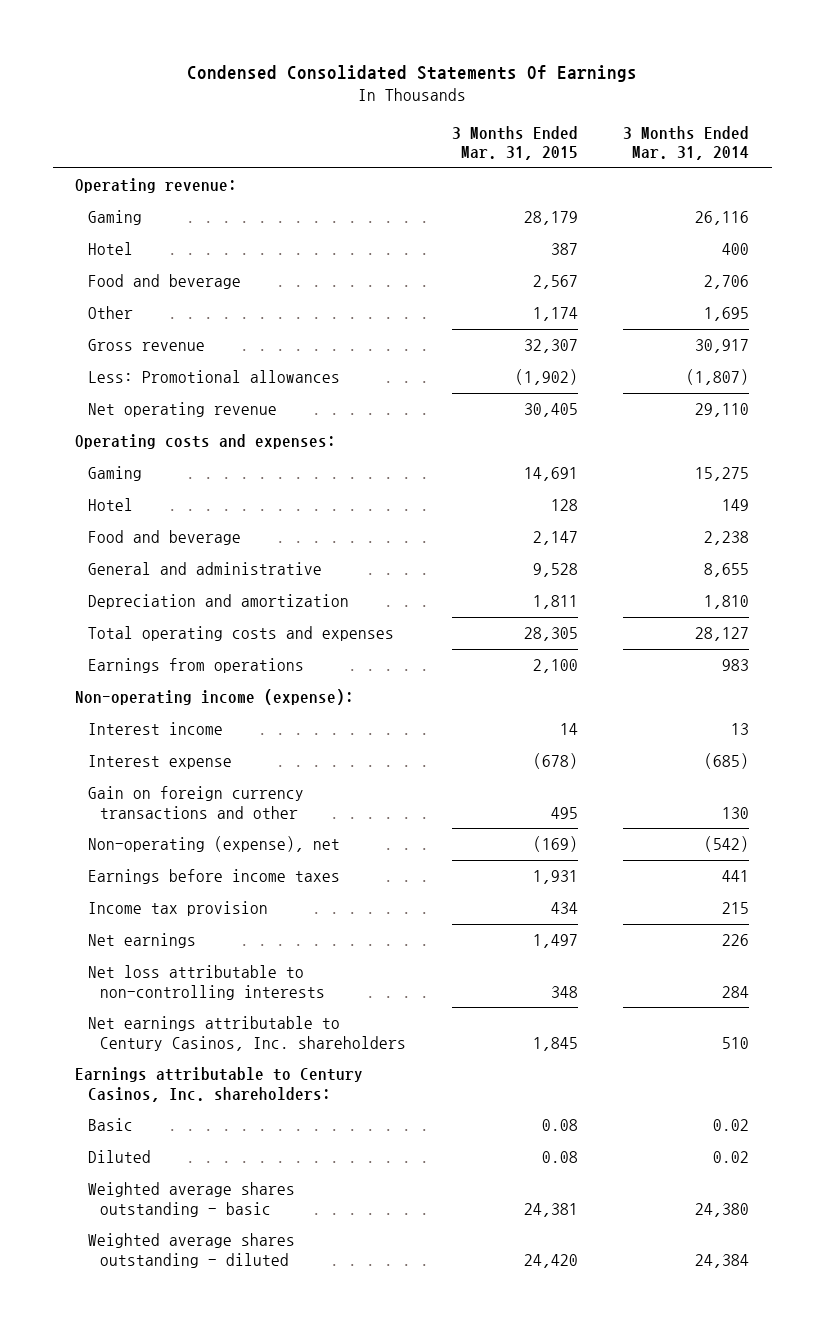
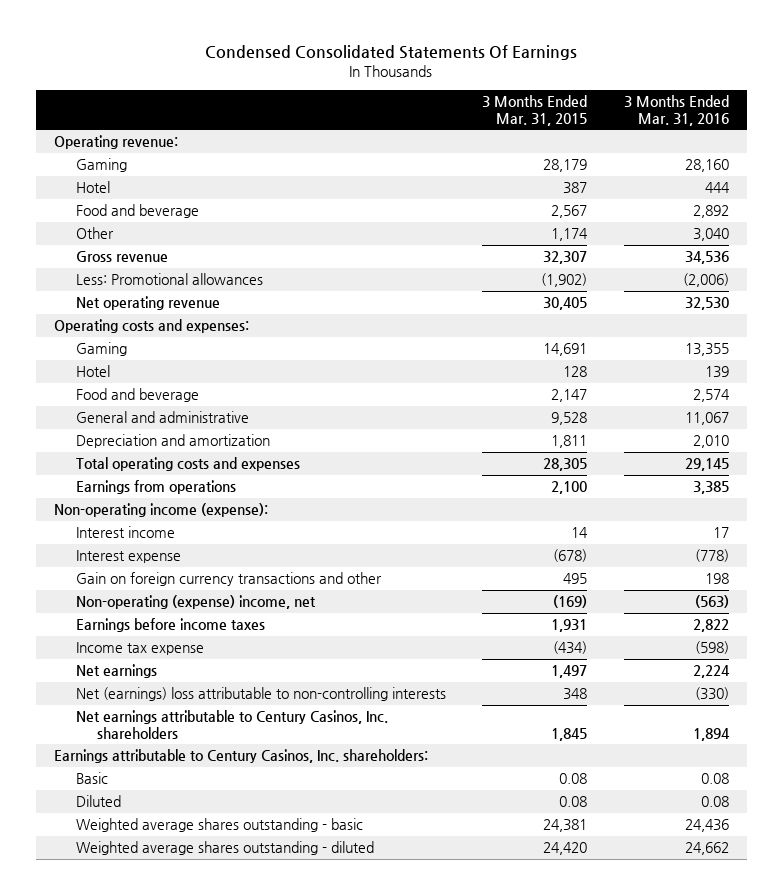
[623,125,750,161] 3 Months Ended Mar. 31, 2014 -> none
none -> [623,95,729,126] 3 Months Ended Mar. 31, 2016
[87,836,340,853] Non-operating (expense), net -> [75,595,316,610] Non-operating (expense) income, net
[87,901,268,917] Income tax provision -> [75,642,204,656] Income tax expense
[550,902,578,915] 434 -> [553,641,588,655] (434)
[87,965,326,1000] Net loss attributable to non-controlling interests -> [75,687,446,702] Net (earnings) loss attributable to non-controlling interests

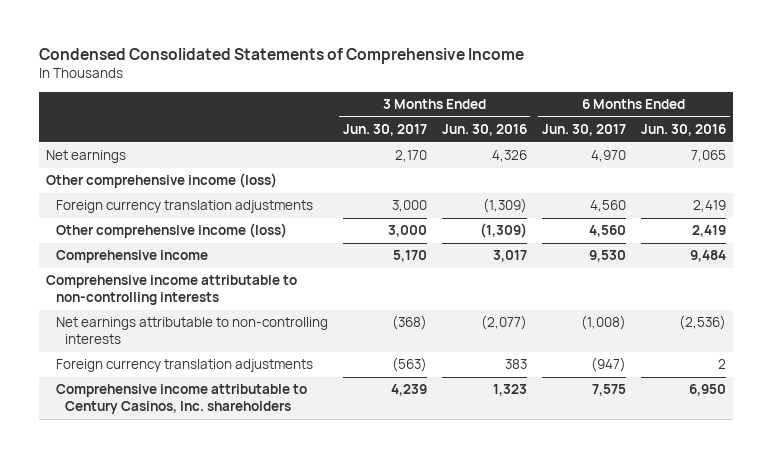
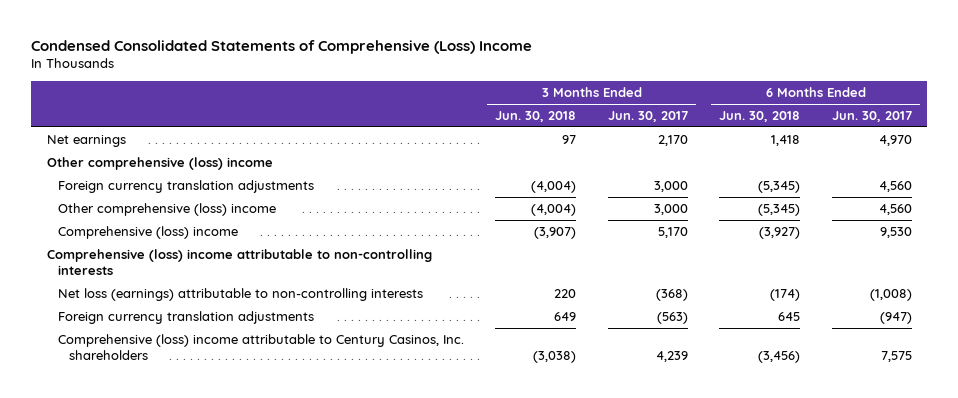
[38,47,524,64] Condensed Consolidated Statements of Comprehensive Income -> [30,39,532,54] Condensed Consolidated Statements of Comprehensive (Loss) Income
[441,124,527,137] Jun. 30, 2016 -> none
[640,124,726,137] Jun. 30, 2016 -> none
none -> [495,110,577,122] Jun. 30, 2018
none -> [719,110,801,122] Jun. 30, 2018
[46,173,278,189] Other comprehensive income (loss) -> [46,156,273,170] Other comprehensive (loss) income
[55,223,287,239] Other comprehensive income (loss) -> [57,202,276,216] Other comprehensive (loss) income
[55,250,208,264] Comprehensive income -> [57,225,238,239] Comprehensive (loss) income
[46,275,298,306] Comprehensive income attributable to non-controlling interests -> [46,248,432,276] Comprehensive (loss) income attributable to non-controlling interests
[55,317,328,345] Net earnings attributable to non-controlling interests -> [57,287,423,301] Net loss (earnings) attributable to non-controlling interests
[55,384,307,415] Comprehensive income attributable to Century Casinos, Inc. shareholders -> [57,333,464,361] Comprehensive (loss) income attributable to Century Casinos, Inc. shareholders

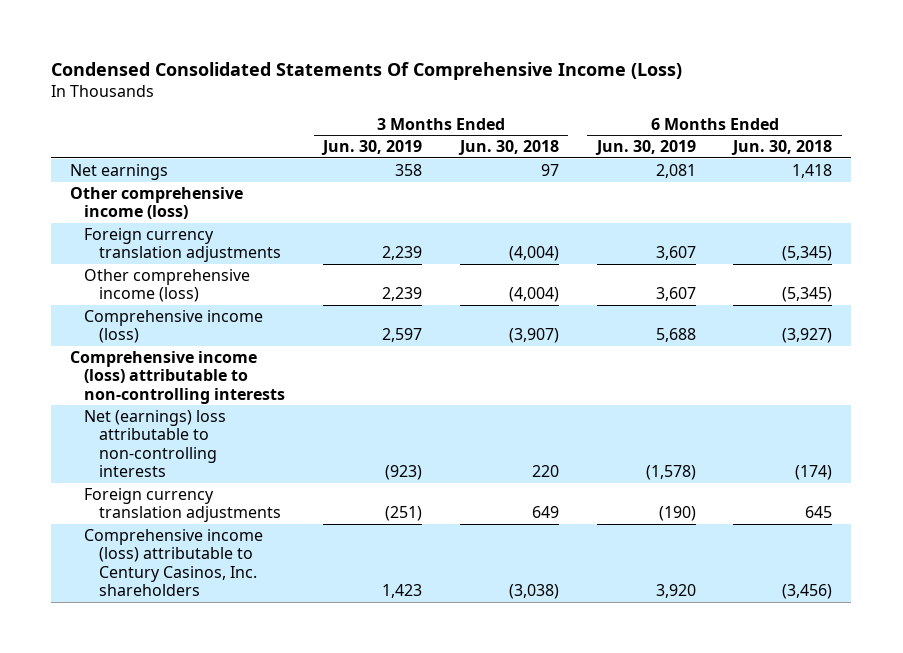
[30,39,532,54] Condensed Consolidated Statements of Comprehensive (Loss) Income -> [51,61,683,80] Condensed Consolidated Statements Of Comprehensive Income (Loss)
[607,110,688,122] Jun. 30, 2017 -> none
[831,110,912,122] Jun. 30, 2017 -> none
none -> [321,140,423,156] Jun. 30, 2019
none -> [594,140,696,156] Jun. 30, 2019
[46,156,273,170] Other comprehensive (loss) income -> [70,186,244,220] Other comprehensive income (loss)
[57,202,276,216] Other comprehensive (loss) income -> [84,268,251,303] Other comprehensive income (loss)
[57,225,238,239] Comprehensive (loss) income -> [84,309,264,344] Comprehensive income (loss)
[46,248,432,276] Comprehensive (loss) income attributable to non-controlling interests -> [70,350,286,404] Comprehensive income (loss) attributable to non-controlling interests
[57,287,423,301] Net loss (earnings) attributable to non-controlling interests -> [84,409,227,478] Net (earnings) loss attributable to non-controlling interests
[57,333,464,361] Comprehensive (loss) income attributable to Century Casinos, Inc. shareholders -> [84,528,264,597] Comprehensive income (loss) attributable to Century Casinos, Inc. shareholders

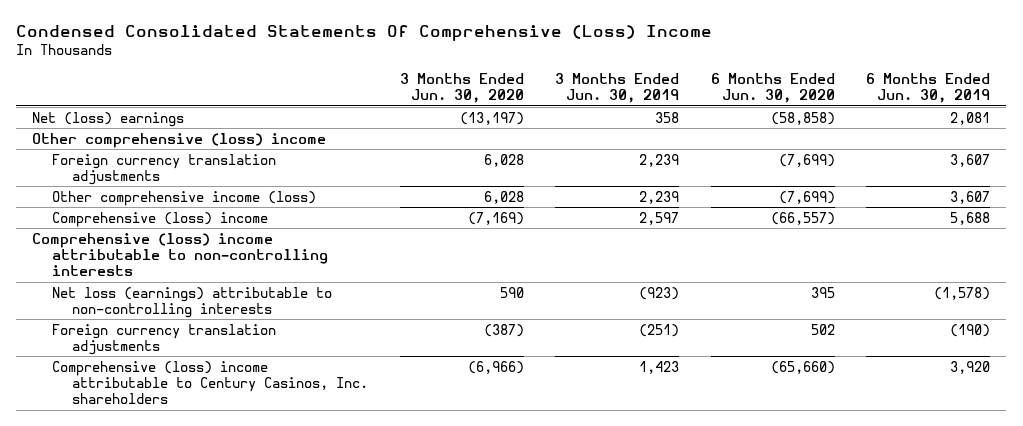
[51,61,683,80] Condensed Consolidated Statements Of Comprehensive Income (Loss) -> [16,24,713,41] Condensed Consolidated Statements Of Comprehensive (Loss) Income
[457,140,559,156] Jun. 30, 2018 -> none
[731,140,833,156] Jun. 30, 2018 -> none
none -> [399,72,524,104] 3 Months Ended Jun. 30, 2020
none -> [710,72,835,104] 6 Months Ended Jun. 30, 2020
[70,163,169,180] Net earnings -> [32,111,185,127] Net (loss) earnings
[70,186,244,220] Other comprehensive income (loss) -> [32,132,327,148] Other comprehensive (loss) income
[84,309,264,344] Comprehensive income (loss) -> [52,211,269,227] Comprehensive (loss) income
[70,350,286,404] Comprehensive income (loss) attributable to non-controlling interests -> [32,232,329,277] Comprehensive (loss) income attributable to non-controlling interests
[84,409,227,478] Net (earnings) loss attributable to non-controlling interests -> [52,286,333,318] Net loss (earnings) attributable to non-controlling interests
[84,528,264,597] Comprehensive income (loss) attributable to Century Casinos, Inc. shareholders -> [52,360,368,405] Comprehensive (loss) income attributable to Century Casinos, Inc. shareholders

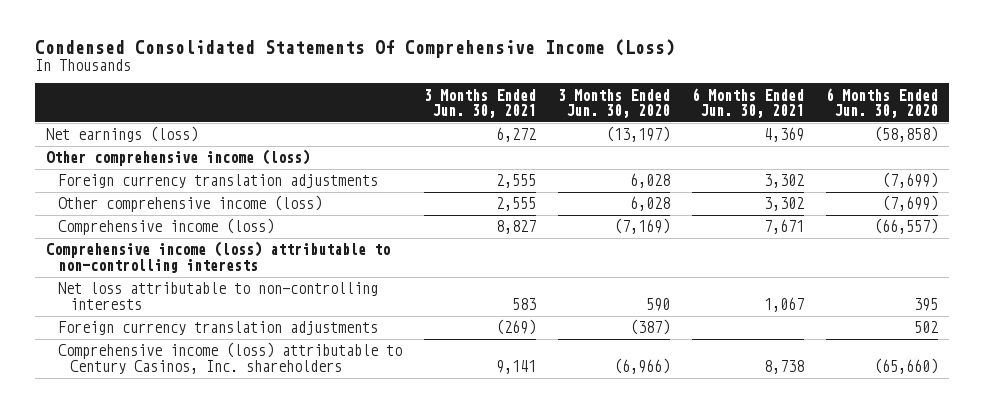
[16,24,713,41] Condensed Consolidated Statements Of Comprehensive (Loss) Income -> [34,38,675,58] Condensed Consolidated Statements Of Comprehensive Income (Loss)
[555,72,680,104] 3 Months Ended Jun. 30, 2019 -> none
[866,72,991,104] 6 Months Ended Jun. 30, 2019 -> none
none -> [423,88,536,118] 3 Months Ended Jun. 30, 2021
none -> [691,87,804,118] 6 Months Ended Jun. 30, 2021
[32,111,185,127] Net (loss) earnings -> [45,126,198,143] Net earnings (loss)
[32,132,327,148] Other comprehensive (loss) income -> [45,149,310,167] Other comprehensive income (loss)
[52,211,269,227] Comprehensive (loss) income -> [57,218,274,236] Comprehensive income (loss)
[32,232,329,277] Comprehensive (loss) income attributable to non-controlling interests -> [45,241,390,273] Comprehensive income (loss) attributable to non-controlling interests
[52,286,333,318] Net loss (earnings) attributable to non-controlling interests -> [57,282,378,310] Net loss attributable to non-controlling interests
[52,360,368,405] Comprehensive (loss) income attributable to Century Casinos, Inc. shareholders -> [57,342,402,374] Comprehensive income (loss) attributable to Century Casinos, Inc. shareholders

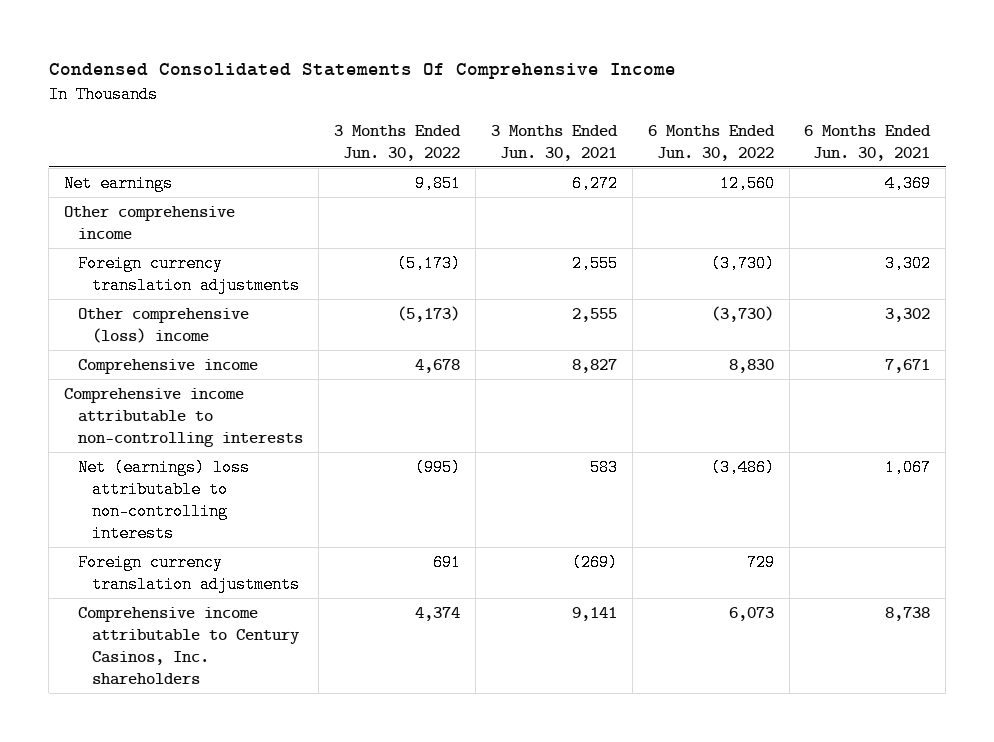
[34,38,675,58] Condensed Consolidated Statements Of Comprehensive Income (Loss) -> [48,63,676,80] Condensed Consolidated Statements Of Comprehensive Income
[557,88,670,118] 3 Months Ended Jun. 30, 2020 -> none
[826,87,939,118] 6 Months Ended Jun. 30, 2020 -> none
none -> [334,124,462,161] 3 Months Ended Jun. 30, 2022
none -> [647,124,775,161] 6 Months Ended Jun. 30, 2022
[45,126,198,143] Net earnings (loss) -> [63,174,173,192] Net earnings
[45,149,310,167] Other comprehensive income (loss) -> [63,205,235,239] Other comprehensive income
[57,195,322,213] Other comprehensive income (loss) -> [78,307,250,343] Other comprehensive (loss) income
[57,218,274,236] Comprehensive income (loss) -> [78,358,259,374] Comprehensive income
[45,241,390,273] Comprehensive income (loss) attributable to non-controlling interests -> [63,387,304,447] Comprehensive income attributable to non-controlling interests
[57,282,378,310] Net loss attributable to non-controlling interests -> [78,458,251,542] Net (earnings) loss attributable to non-controlling interests
[57,342,402,374] Comprehensive income (loss) attributable to Century Casinos, Inc. shareholders -> [78,606,301,685] Comprehensive income attributable to Century Casinos, Inc. shareholders

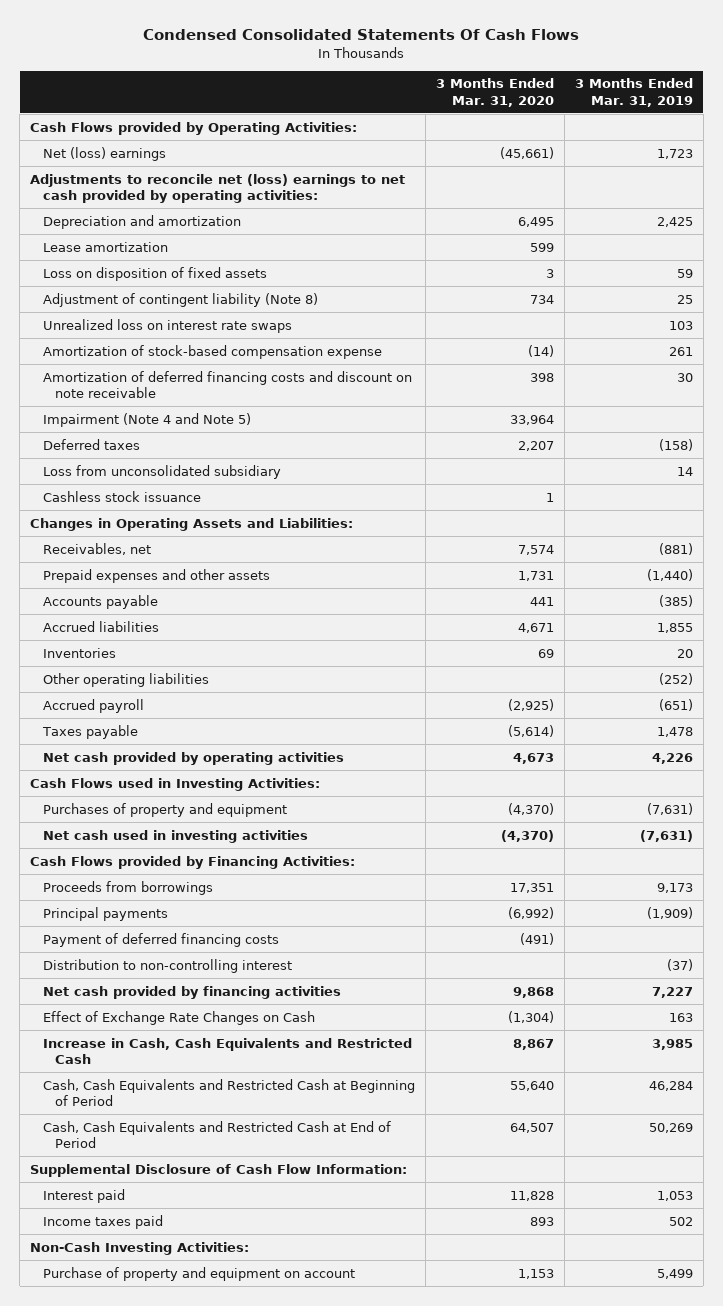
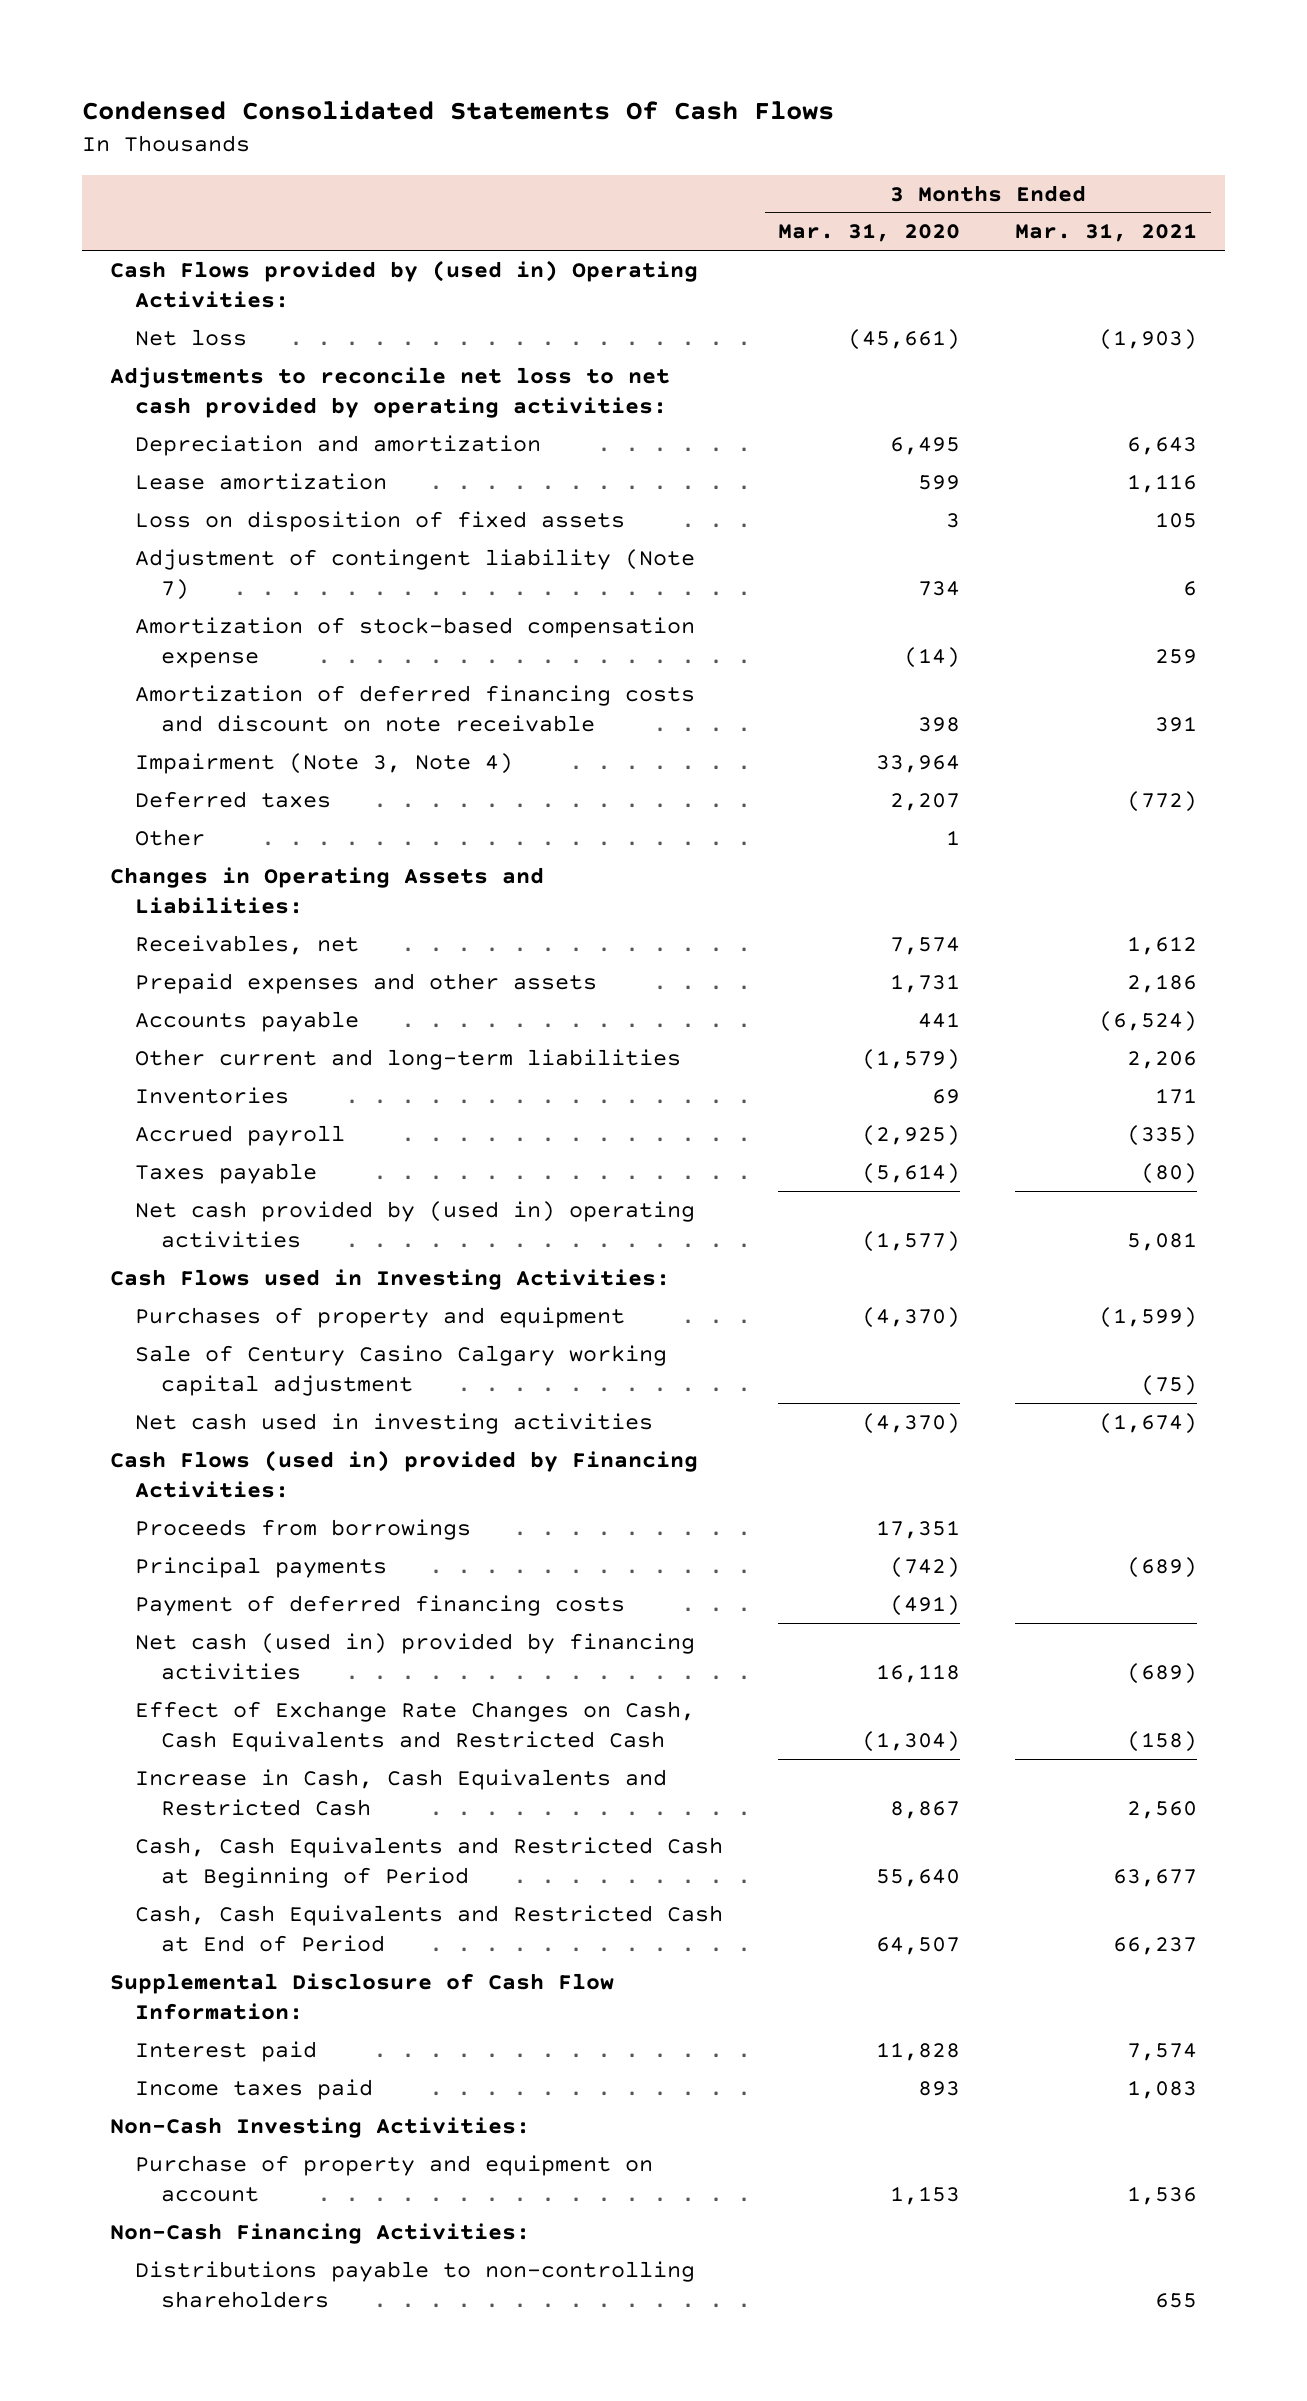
[574,78,693,107] 3 Months Ended Mar. 31, 2019 -> none
none -> [1015,223,1198,243] Mar. 31, 2021
[30,121,358,135] Cash Flows provided by Operating Activities: -> [109,259,698,308] Cash Flows provided by (used in) Operating Activities:
[42,146,166,161] Net (loss) earnings -> [135,328,248,346] Net loss
[30,173,406,204] Adjustments to reconcile net (loss) earnings to net cash provided by operating activities: -> [109,366,670,418] Adjustments to reconcile net loss to net cash provided by operating activities:
[42,318,292,333] Unrealized loss on interest rate swaps -> none
[42,292,318,307] Adjustment of contingent liability (Note 8) -> [135,548,696,600] Adjustment of contingent liability (Note 7)
[42,412,251,427] Impairment (Note 4 and Note 5) -> [135,752,514,774] Impairment (Note 3, Note 4)
[42,464,281,479] Loss from unconsolidated subsidiary -> none
[42,490,201,502] Cashless stock issuance -> none
none -> [135,828,206,846] Other
[42,620,159,632] Accrued liabilities -> none
none -> [135,1048,682,1070] Other current and long-term liabilities
[42,672,209,687] Other operating liabilities -> none
[42,751,344,765] Net cash provided by operating activities -> [135,1200,696,1248] Net cash provided by (used in) operating activities
[512,752,554,764] 4,673 -> [862,1230,961,1252] (1,577)
none -> [135,1344,668,1396] Sale of Century Casino Calgary working capital adjustment
[30,855,356,869] Cash Flows provided by Financing Activities: -> [109,1449,698,1498] Cash Flows (used in) provided by Financing Activities:
[507,906,554,919] (6,992) -> [890,1556,961,1578] (742)
[42,958,292,973] Distribution to non-controlling interest -> none
[42,985,341,999] Net cash provided by financing activities -> [135,1632,696,1680] Net cash (used in) provided by financing activities
[512,986,554,998] 9,868 -> [876,1663,961,1683] 16,118
[42,1010,315,1025] Effect of Exchange Rate Changes on Cash -> [135,1700,696,1752] Effect of Exchange Rate Changes on Cash, Cash Equivalents and Restricted Cash
none -> [109,2222,530,2244] Non-Cash Financing Activities:
none -> [135,2260,696,2308] Distributions payable to non-controlling shareholders

